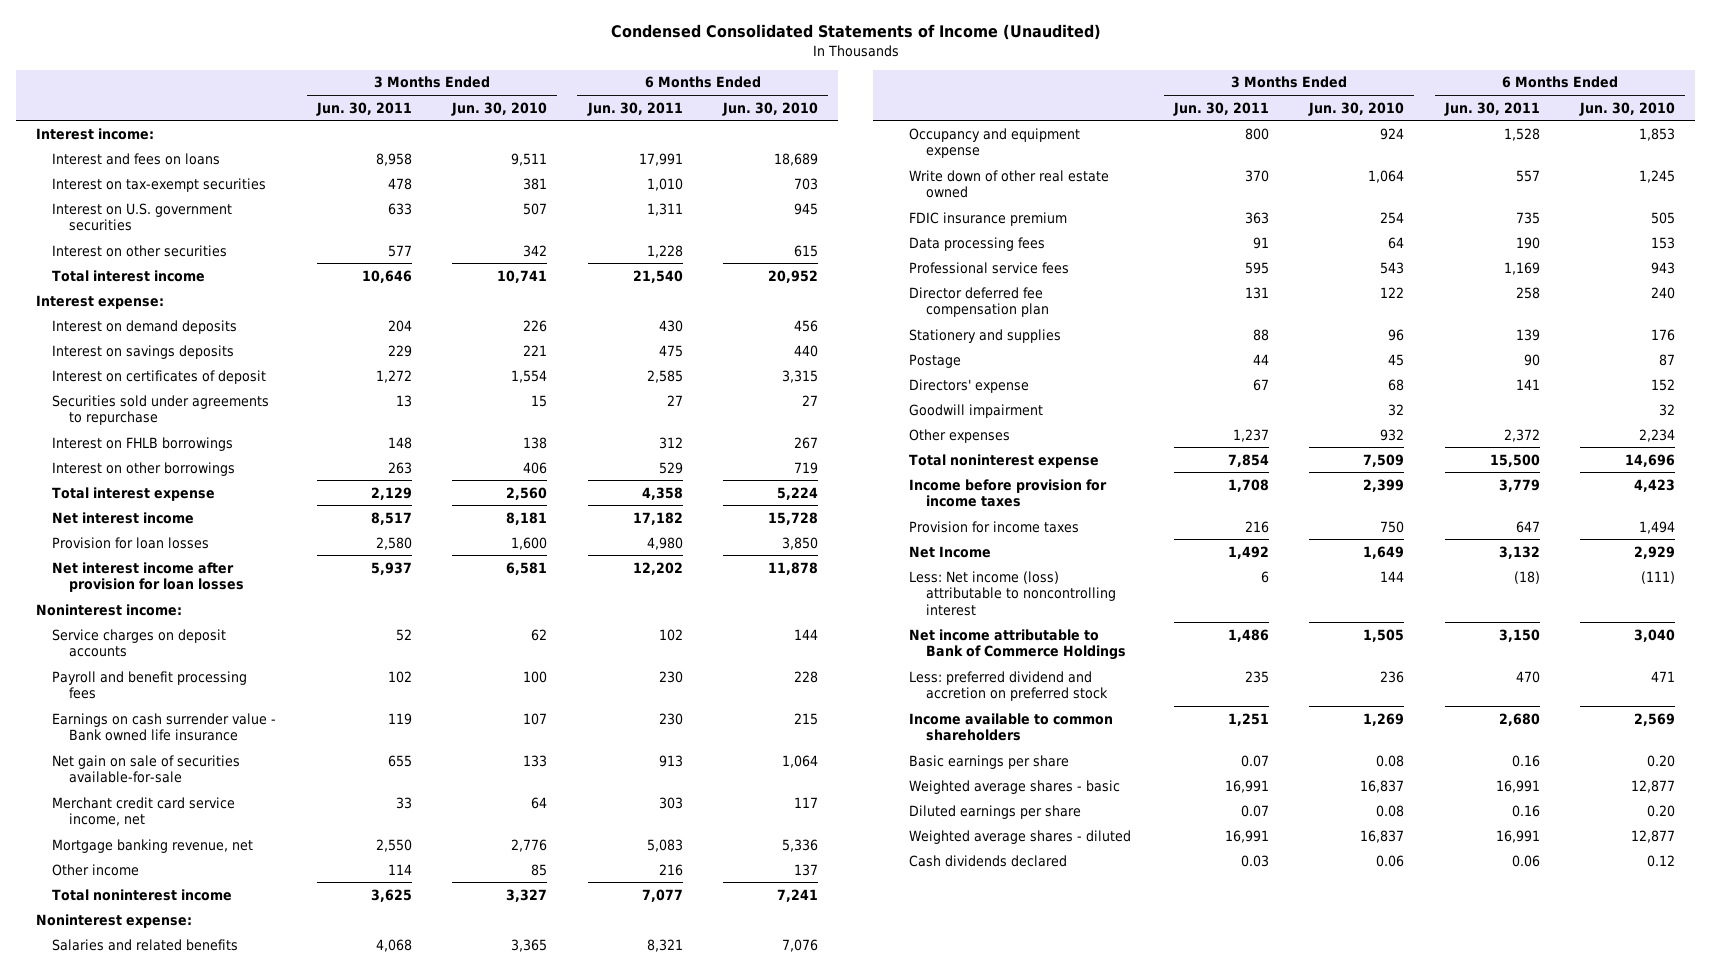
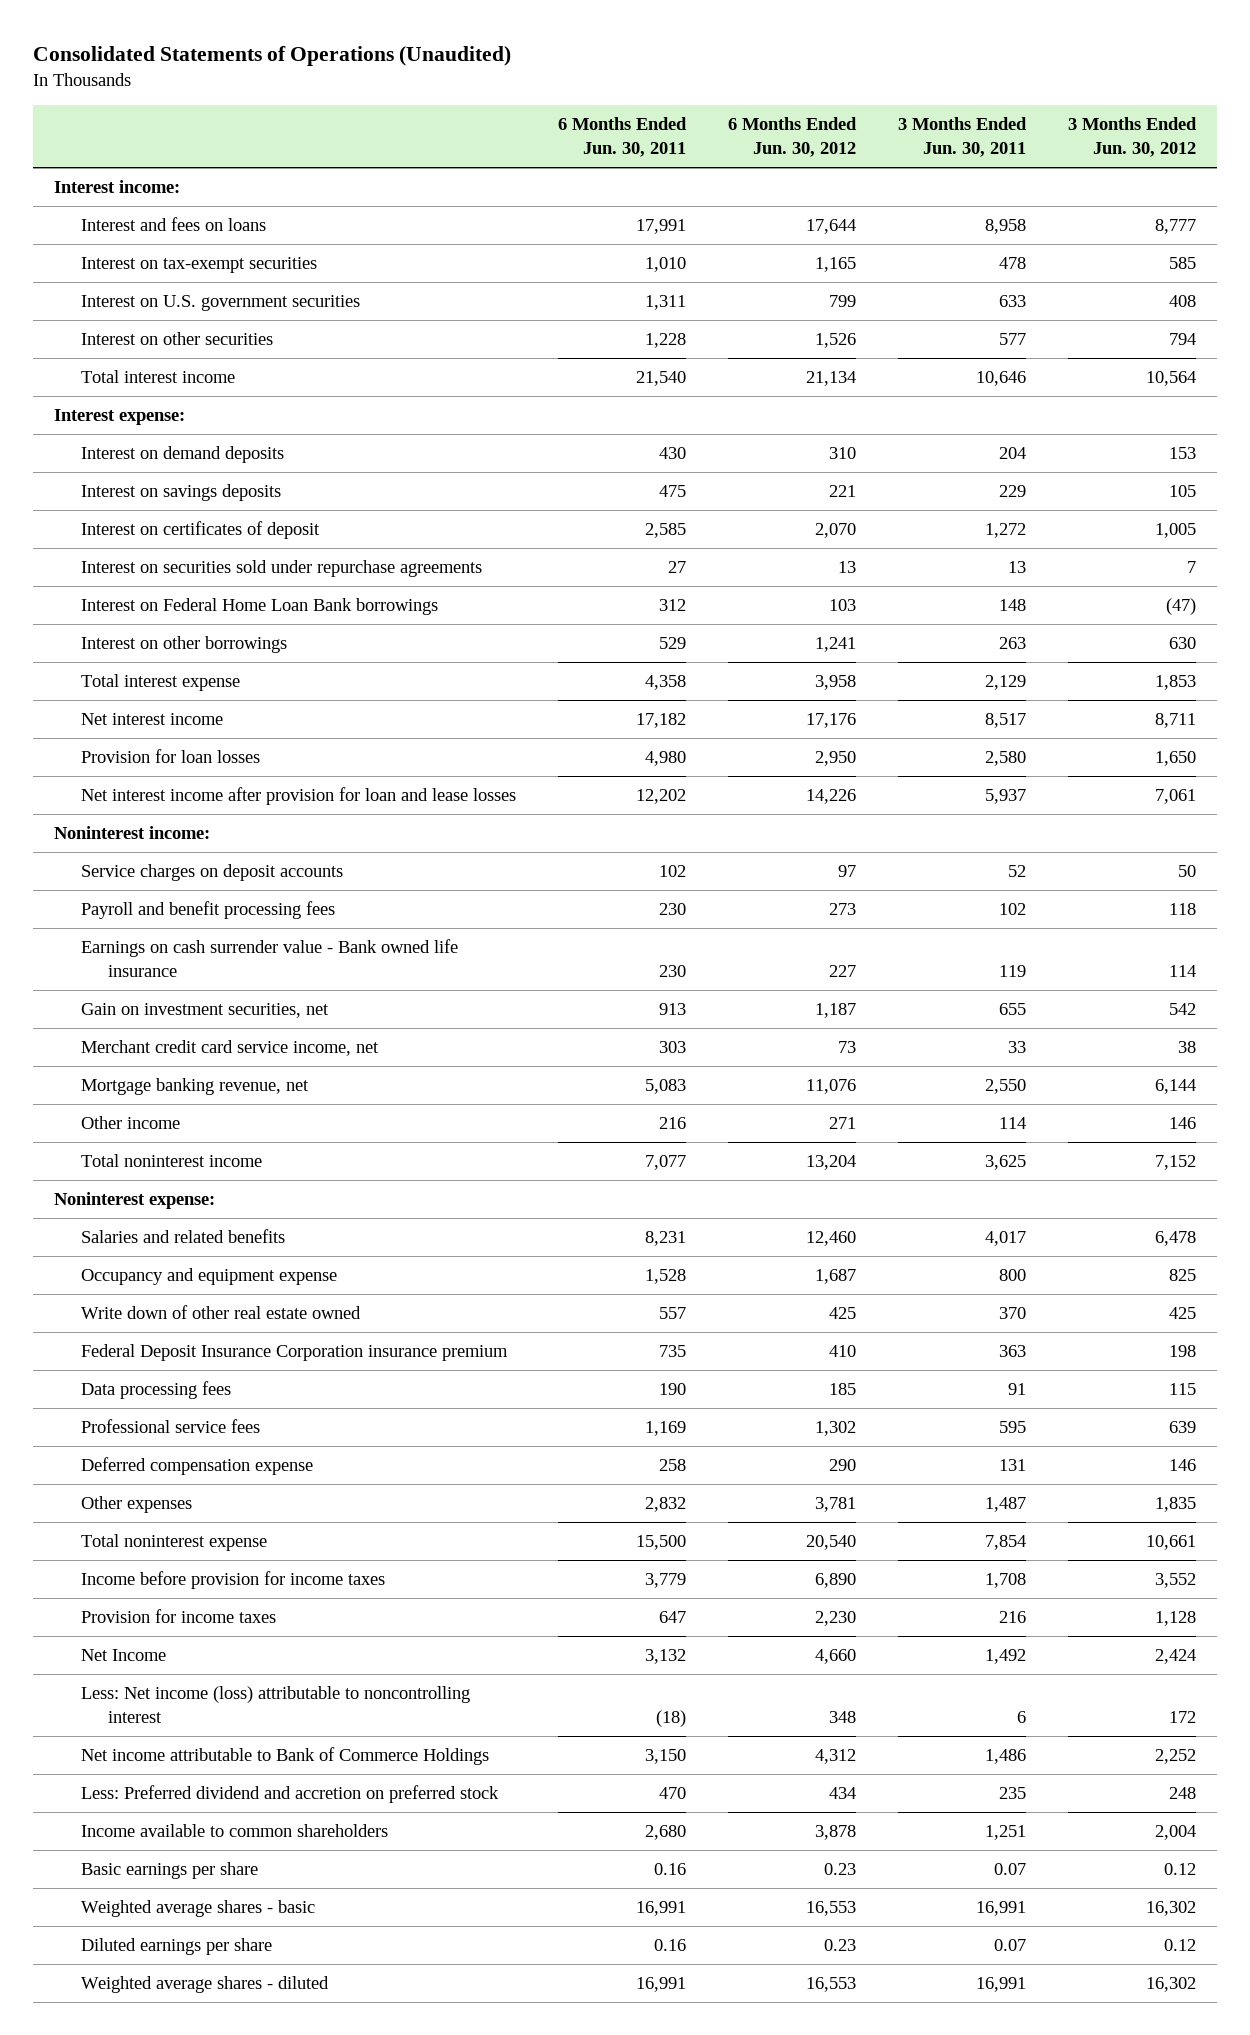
[610,24,1101,41] Condensed Consolidated Statements of Income (Unaudited) -> [32,46,511,67] Consolidated Statements of Operations (Unaudited)
[451,101,548,116] Jun. 30, 2010 -> none
[722,101,819,116] Jun. 30, 2010 -> none
none -> [728,117,858,157] 6 Months Ended Jun. 30, 2012
none -> [1068,117,1198,157] 3 Months Ended Jun. 30, 2012
[52,394,270,426] Securities sold under agreements to repurchase -> [81,560,483,578] Interest on securities sold under repurchase agreements
[52,436,234,451] Interest on FHLB borrowings -> [81,598,439,616] Interest on Federal Home Loan Bank borrowings
[52,561,244,593] Net interest income after provision for loan losses -> [81,787,517,806] Net interest income after provision for loan and lease losses
[52,754,241,784] Net gain on sale of securities available-for-sale -> [81,1003,330,1019] Gain on investment securities, net
[375,938,412,952] 4,068 -> [985,1231,1027,1247] 4,017
[646,938,683,952] 8,321 -> [645,1231,687,1247] 8,231
[909,211,1068,226] FDIC insurance premium -> [81,1344,509,1362] Federal Deposit Insurance Corporation insurance premium
[909,328,1062,343] Stationery and supplies -> none
[909,353,962,368] Postage -> none
[909,378,1030,393] Directors' expense -> none
[909,403,1044,418] Goodwill impairment -> none
[909,286,1049,318] Director deferred fee compensation plan -> [81,1457,314,1476] Deferred compensation expense
[1232,428,1269,442] 1,237 -> [985,1497,1027,1513] 1,487
[1503,428,1540,442] 2,372 -> [645,1497,687,1513] 2,832
[909,670,1108,702] Less: preferred dividend and accretion on preferred stock -> [81,1785,500,1804] Less: Preferred dividend and accretion on preferred stock
[909,854,1068,867] Cash dividends declared -> none

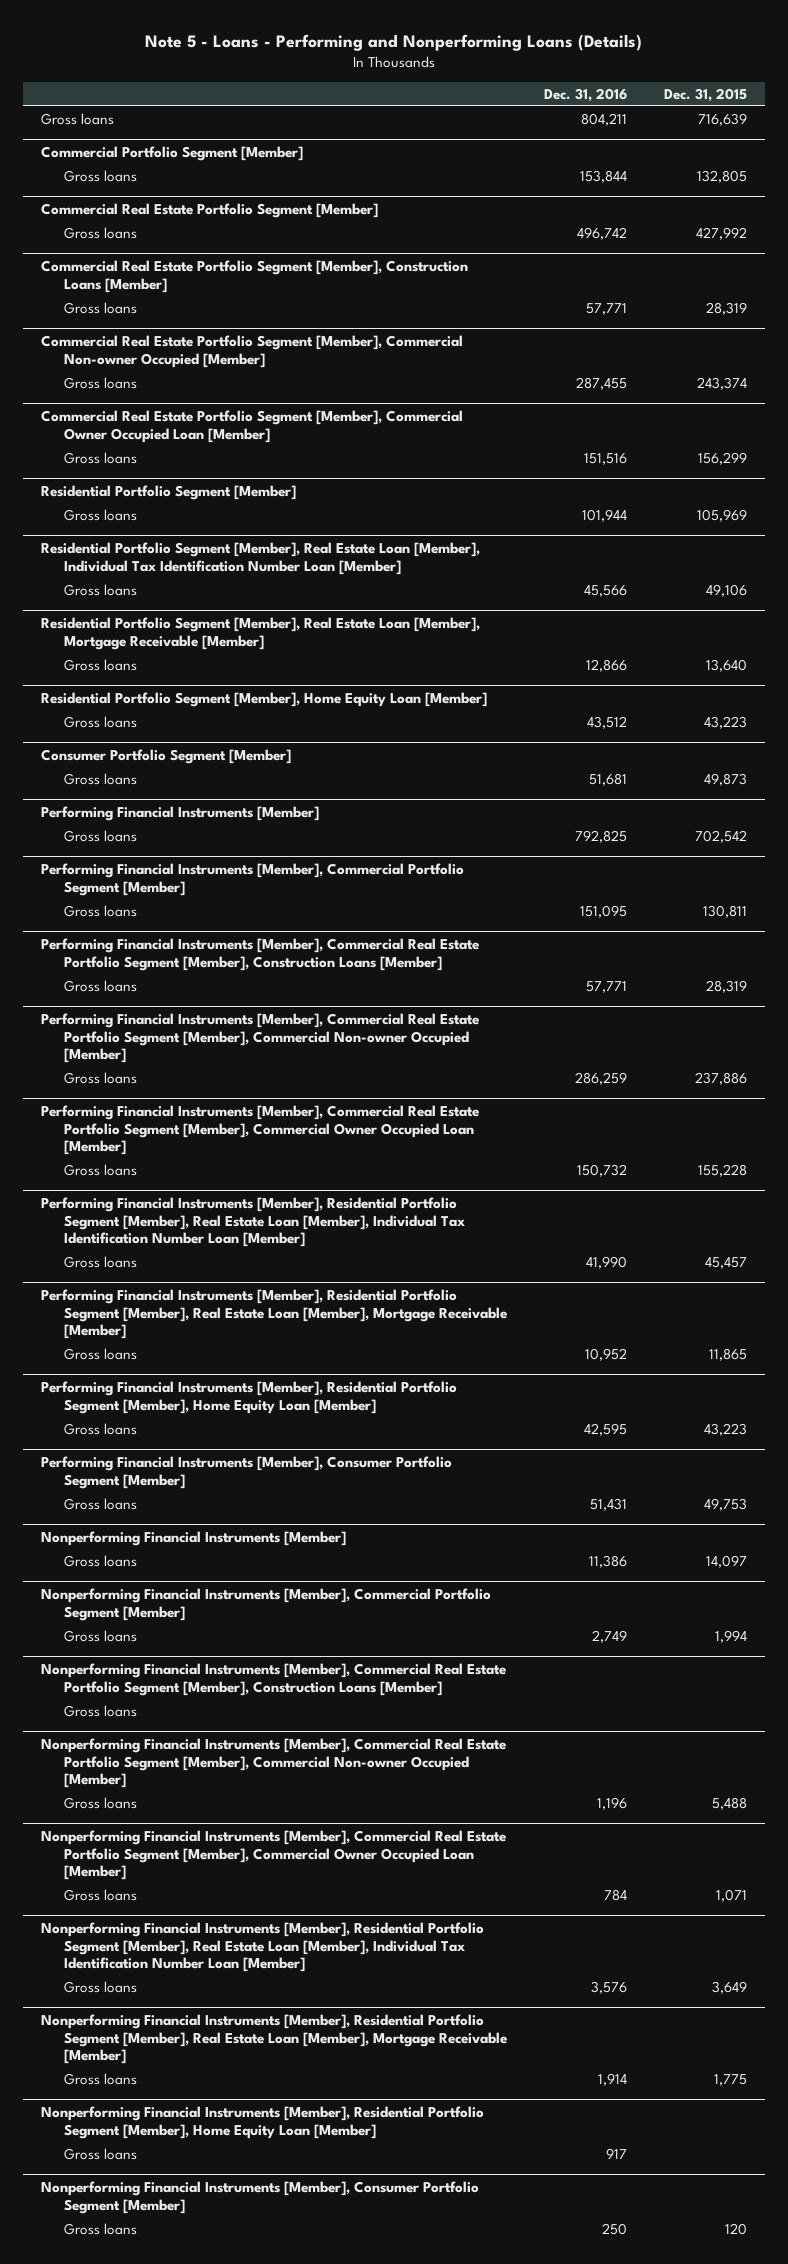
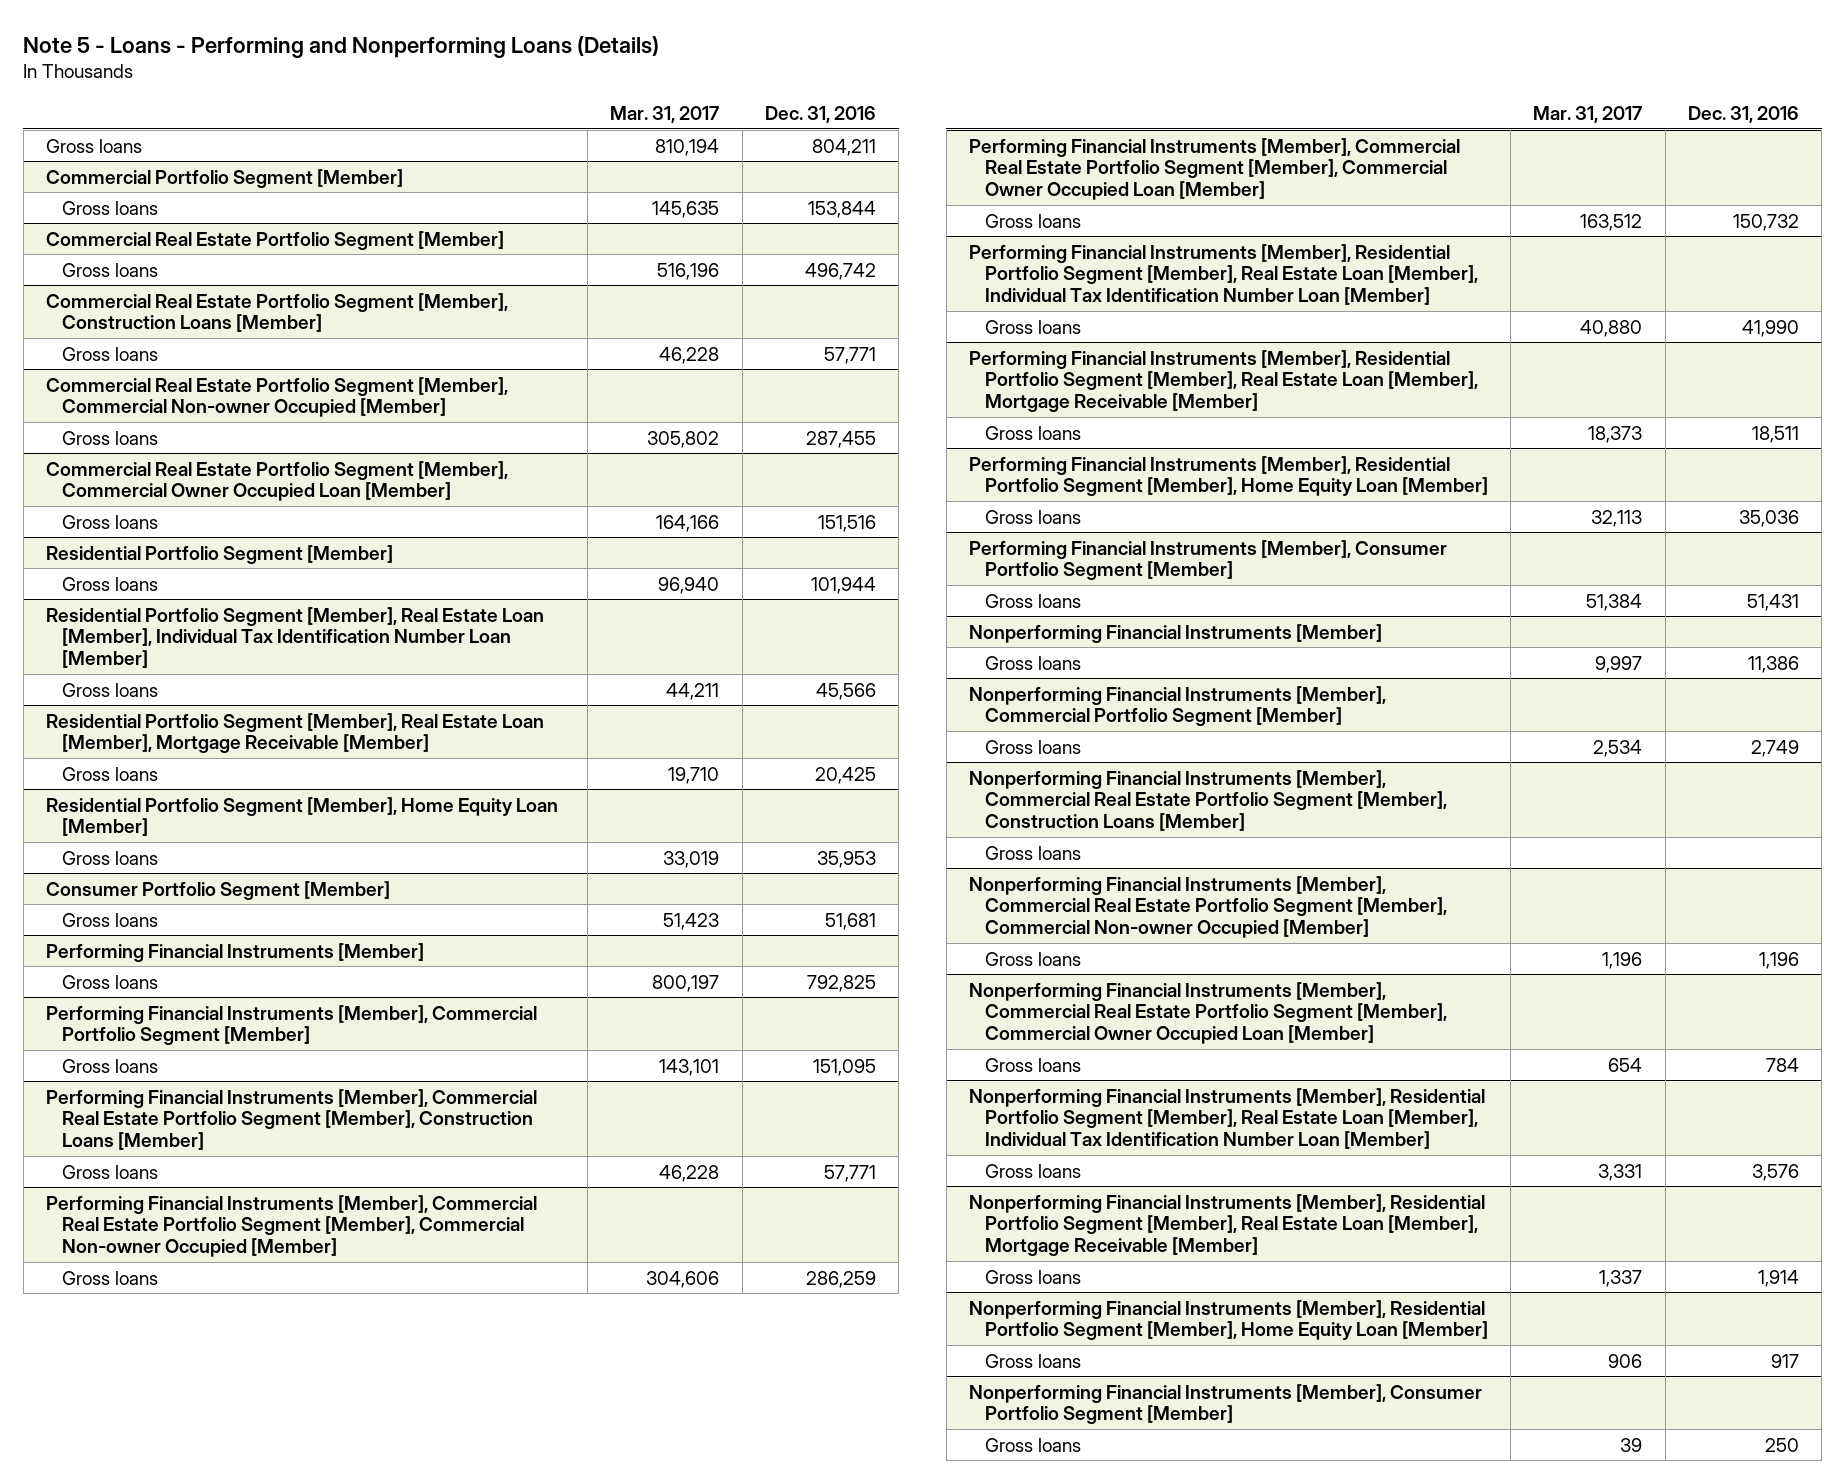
[663,87,747,102] Dec. 31, 2015 -> none
none -> [610,106,720,124] Mar. 31, 2017
[586,658,628,672] 12,866 -> [814,766,876,784] 20,425
[587,715,628,729] 43,512 -> [816,850,876,868] 35,953
[585,1347,628,1361] 10,952 -> [1752,425,1800,443] 18,511
[584,1422,628,1436] 42,595 -> [1739,509,1800,527] 35,036

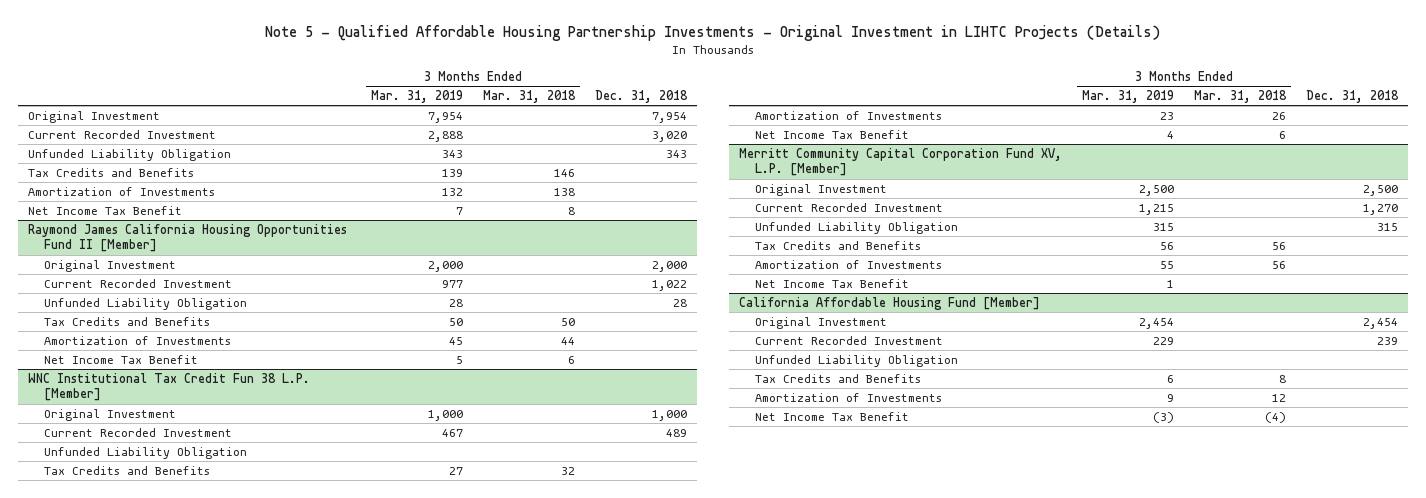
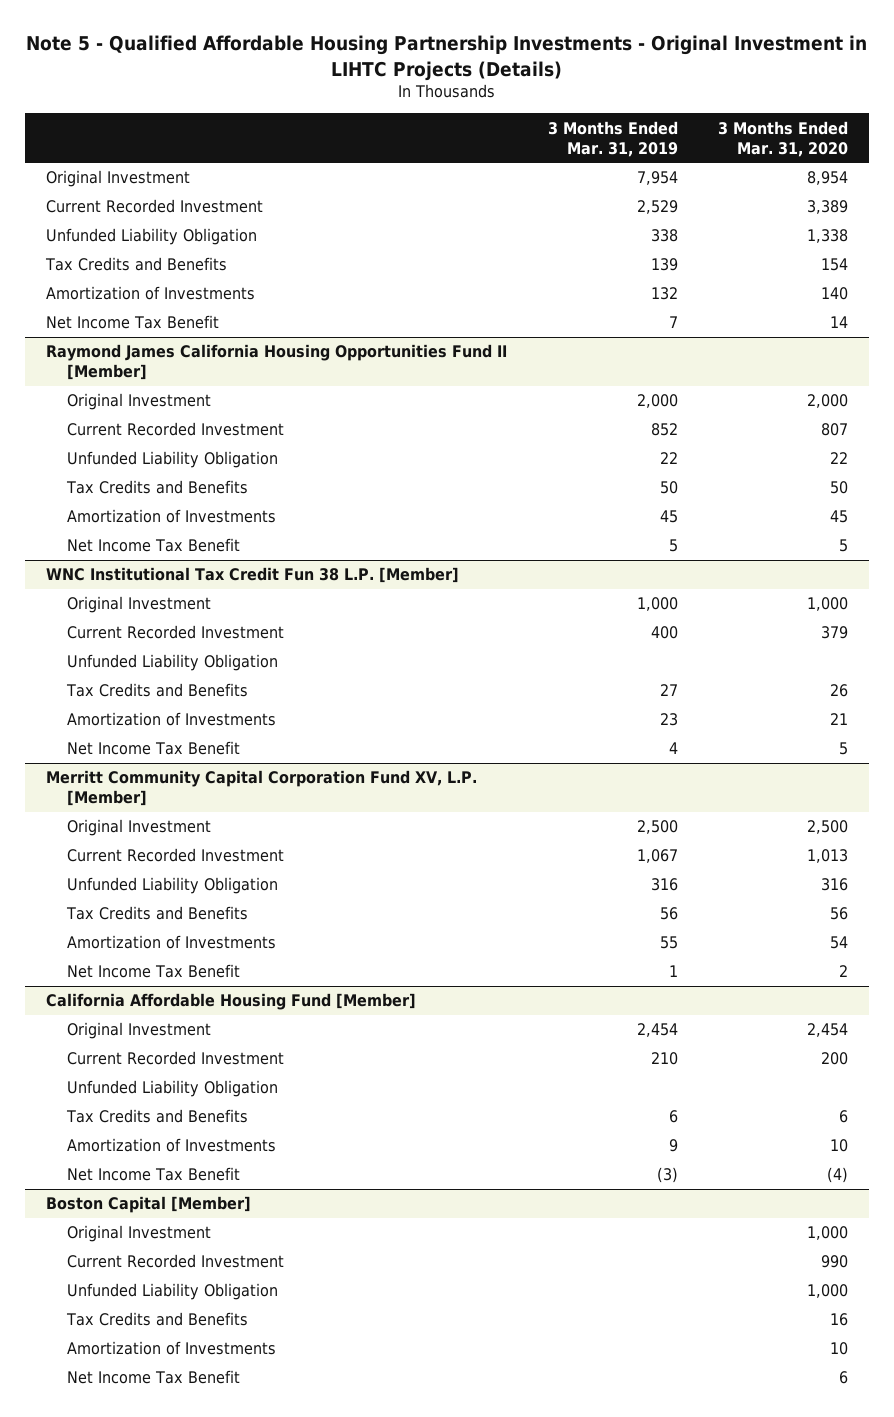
[482,90,576,104] Mar. 31, 2018 -> none
[595,90,689,104] Dec. 31, 2018 -> none
none -> [718,120,849,157] 3 Months Ended Mar. 31, 2020
[427,131,463,143] 2,888 -> [636,200,678,215] 2,529
[441,150,463,159] 343 -> [650,229,678,243] 338
[441,280,463,289] 977 -> [650,423,678,437] 852
[448,299,463,308] 28 -> [659,452,678,465] 22
[441,429,463,438] 467 -> [650,626,678,640] 400
[1138,204,1174,216] 1,215 -> [636,849,678,864] 1,067
[1152,223,1174,232] 315 -> [650,878,678,892] 316
[1152,337,1174,346] 229 -> [650,1052,678,1066] 210
none -> [45,1196,251,1214] Boston Capital [Member]
none -> [67,1225,212,1243] Original Investment
none -> [67,1254,285,1269] Current Recorded Investment
none -> [67,1283,279,1301] Unfunded Liability Obligation
none -> [66,1312,249,1327] Tax Credits and Benefits
none -> [67,1341,277,1356] Amortization of Investments
none -> [67,1370,241,1385] Net Income Tax Benefit

